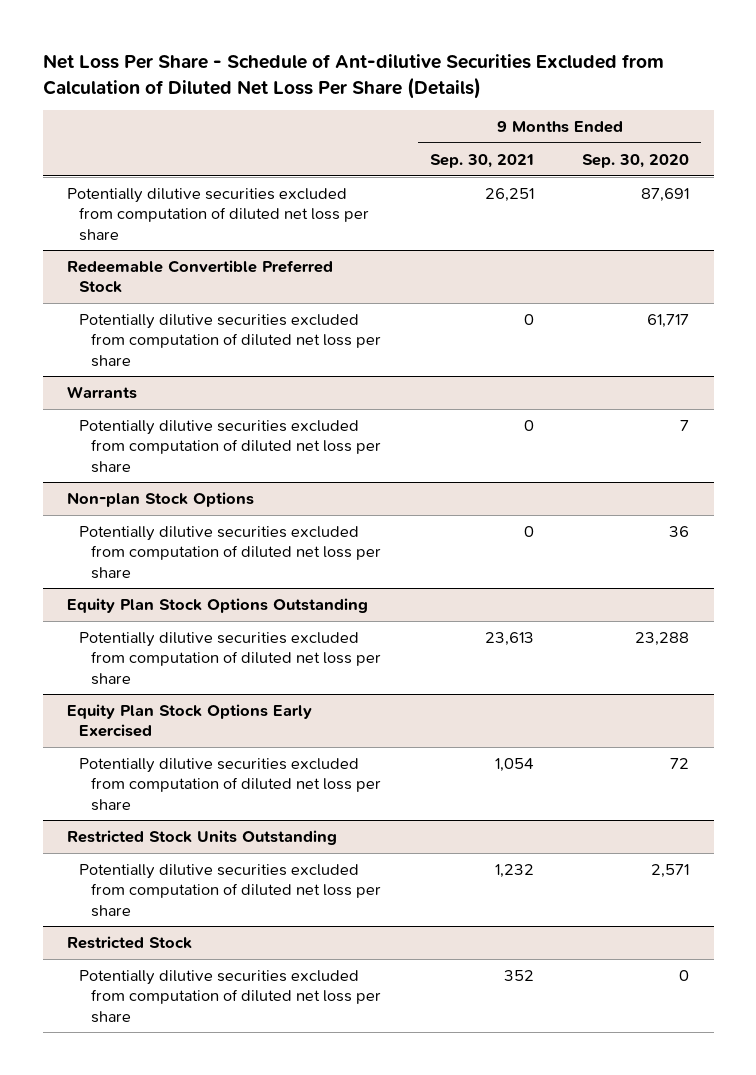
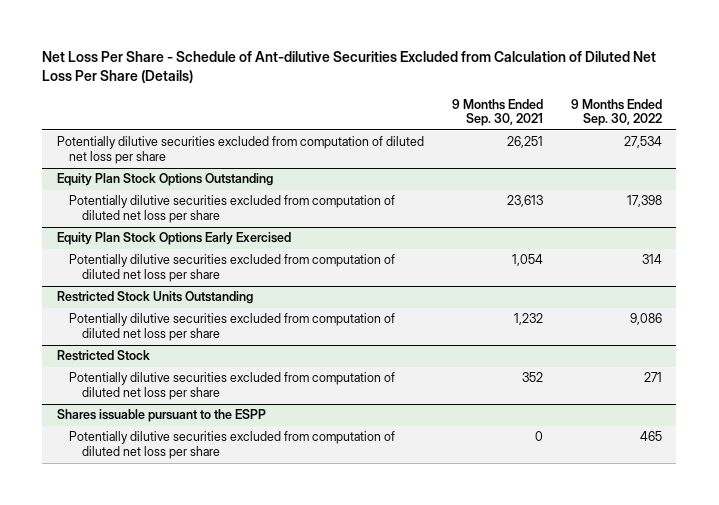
[582,153,690,168] Sep. 30, 2020 -> none
none -> [571,98,663,127] 9 Months Ended Sep. 30, 2022
[67,259,334,294] Redeemable Convertible Preferred Stock -> none
[79,313,382,367] Potentially dilutive securities excluded from computation of diluted net loss per share -> none
[67,385,138,399] Warrants -> none
[79,419,382,473] Potentially dilutive securities excluded from computation of diluted net loss per share -> none
[67,491,255,507] Non-plan Stock Options -> none
[79,525,382,579] Potentially dilutive securities excluded from computation of diluted net loss per share -> none
none -> [56,409,266,423] Shares issuable pursuant to the ESPP
none -> [69,431,396,460] Potentially dilutive securities excluded from computation of diluted net loss per share

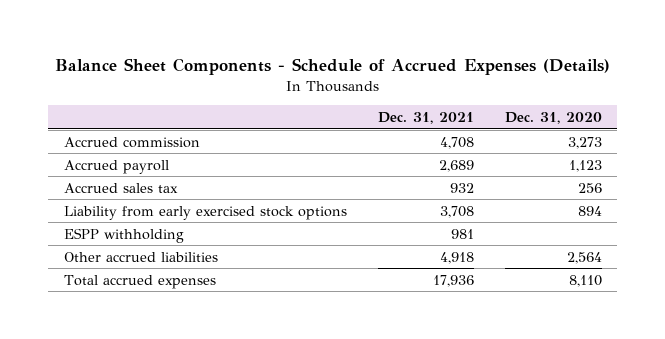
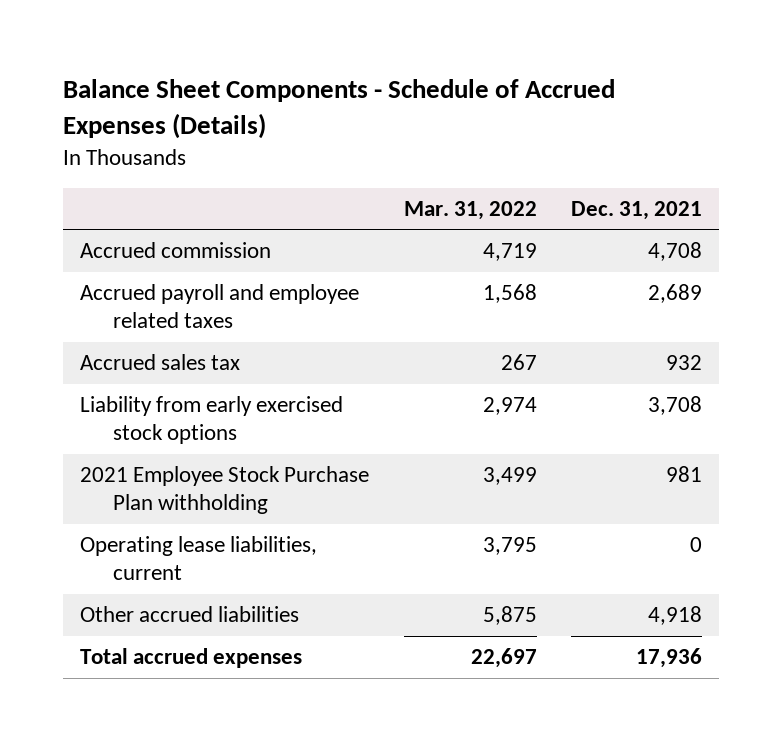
[504,112,602,125] Dec. 31, 2020 -> none
none -> [403,201,537,221] Mar. 31, 2022
[63,159,169,174] Accrued payroll -> [79,284,359,329] Accrued payroll and employee related taxes
[63,227,184,243] ESPP withholding -> [79,466,369,515] 2021 Employee Stock Purchase Plan withholding
none -> [79,536,317,581] Operating lease liabilities, current

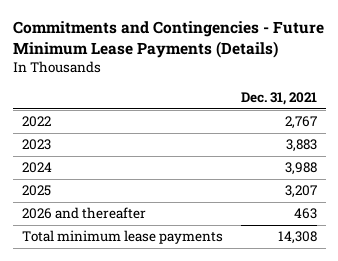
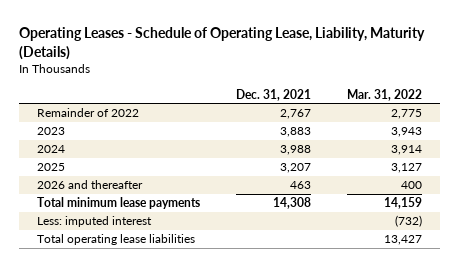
[12,21,324,59] Commitments and Contingencies - Future Minimum Lease Payments (Details) -> [18,26,425,60] Operating Leases - Schedule of Operating Lease, Liability, Maturity (Details)
none -> [346,88,422,101] Mar. 31, 2022
[21,116,51,128] 2022 -> [36,108,139,118] Remainder of 2022
none -> [36,216,152,228] Less: imputed interest
none -> [36,234,195,246] Total operating lease liabilities

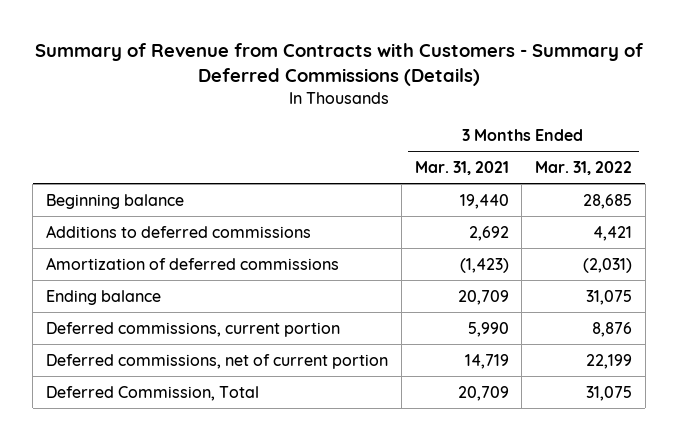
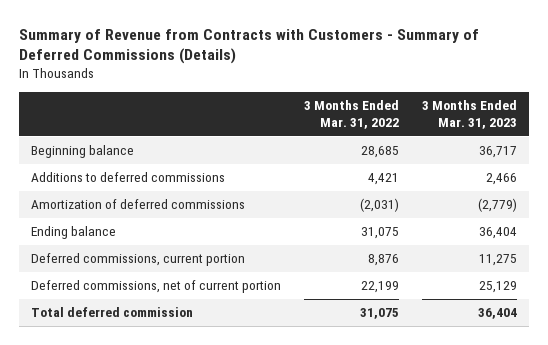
[414,160,509,175] Mar. 31, 2021 -> none
none -> [422,99,518,129] 3 Months Ended Mar. 31, 2023
[46,385,260,401] Deferred Commission, Total -> [30,307,193,318] Total deferred commission

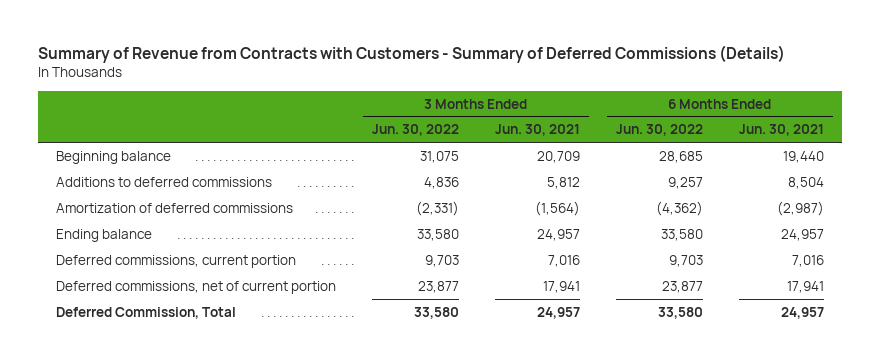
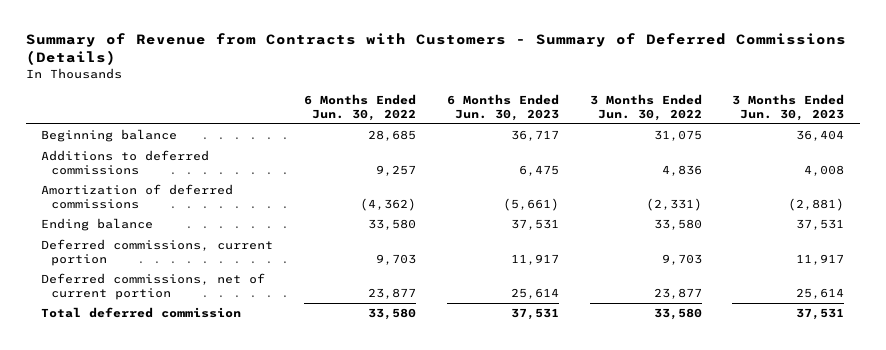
[495,124,581,137] Jun. 30, 2021 -> none
[739,124,825,137] Jun. 30, 2021 -> none
none -> [446,93,559,121] 6 Months Ended Jun. 30, 2023
none -> [732,93,845,121] 3 Months Ended Jun. 30, 2023
[56,306,237,319] Deferred Commission, Total -> [41,307,242,319] Total deferred commission

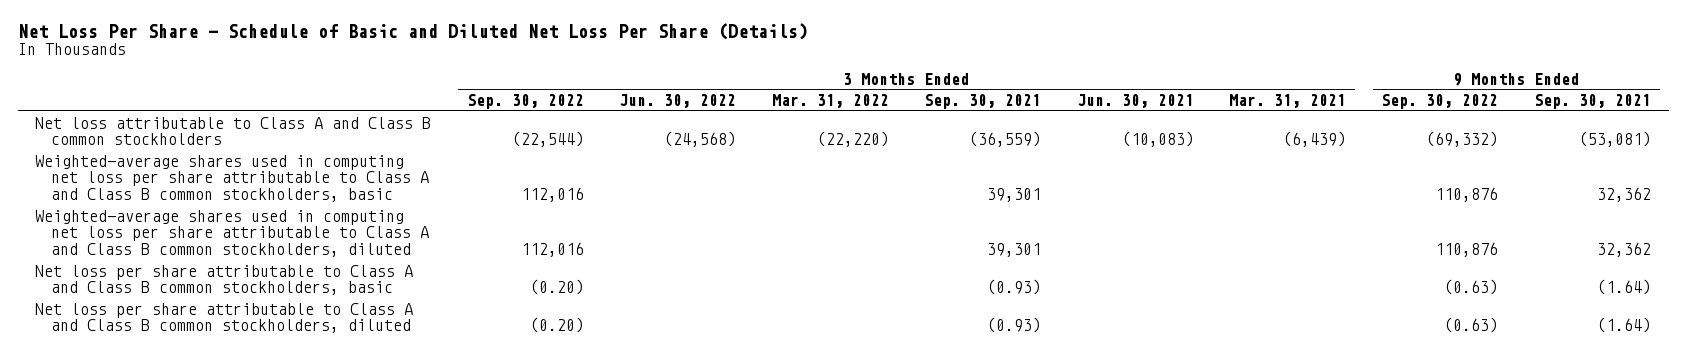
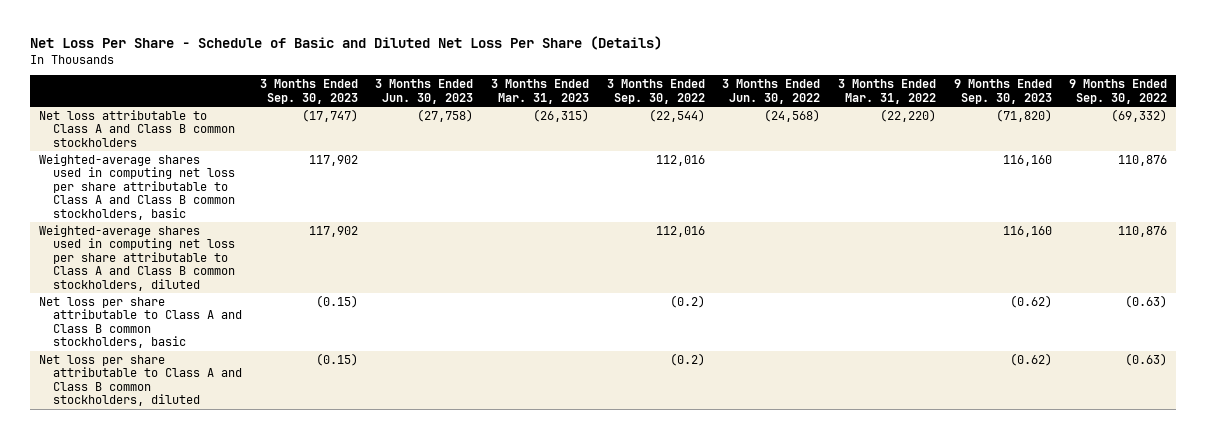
[924,94,1042,110] Sep. 30, 2021 -> none
[1076,94,1194,109] Jun. 30, 2021 -> none
[1229,94,1347,109] Mar. 31, 2021 -> none
[1533,94,1651,110] Sep. 30, 2021 -> none
none -> [259,79,358,104] 3 Months Ended Sep. 30, 2023
none -> [375,79,474,104] 3 Months Ended Jun. 30, 2023
none -> [491,79,590,104] 3 Months Ended Mar. 31, 2023
none -> [953,79,1052,104] 9 Months Ended Sep. 30, 2023
[529,279,584,296] (0.20) -> [669,295,705,309] (0.2)
[529,317,584,334] (0.20) -> [669,353,705,367] (0.2)

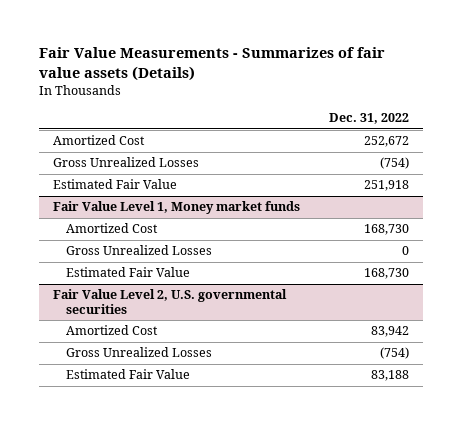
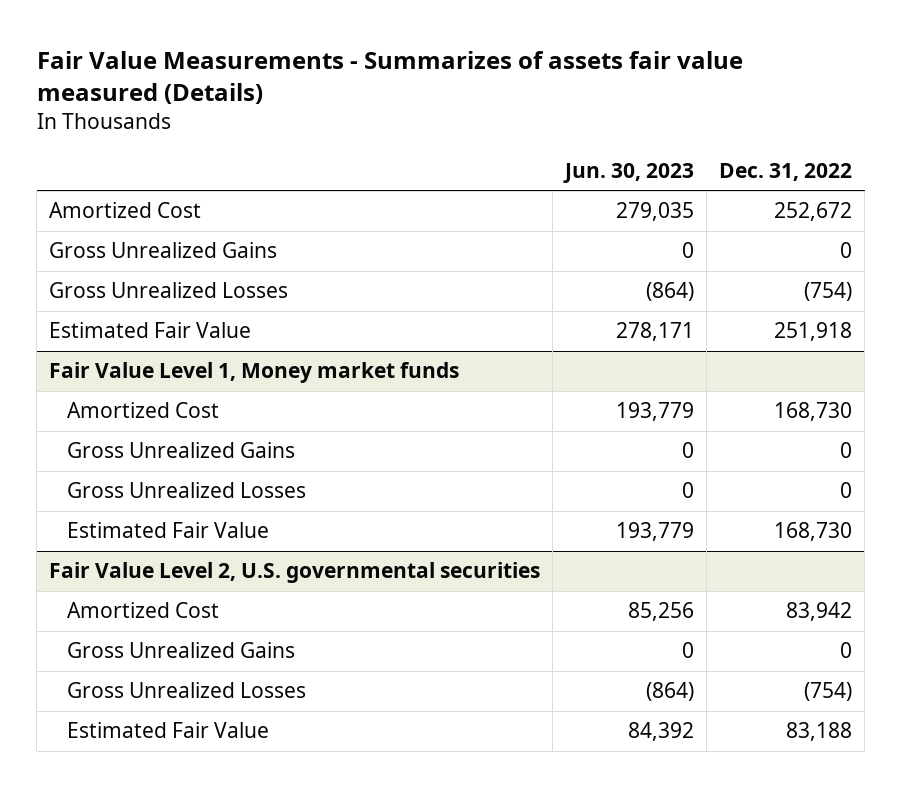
[39,47,386,81] Fair Value Measurements - Summarizes of fair value assets (Details) -> [36,51,743,105] Fair Value Measurements - Summarizes of assets fair value measured (Details)
none -> [563,162,695,183] Jun. 30, 2023
none -> [49,242,278,259] Gross Unrealized Gains
none -> [67,442,296,459] Gross Unrealized Gains
none -> [67,642,296,659] Gross Unrealized Gains

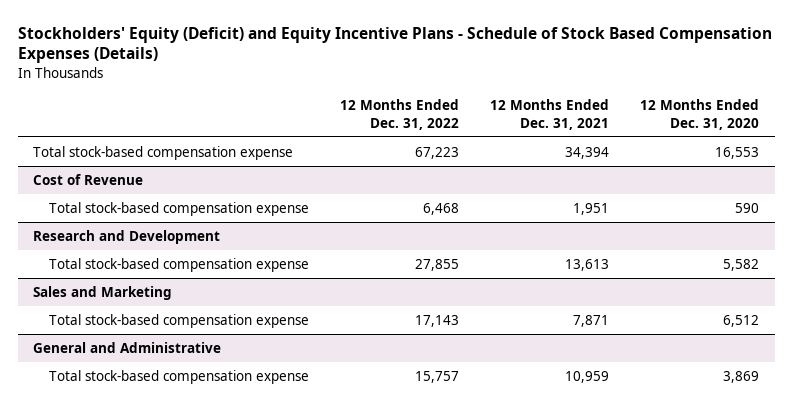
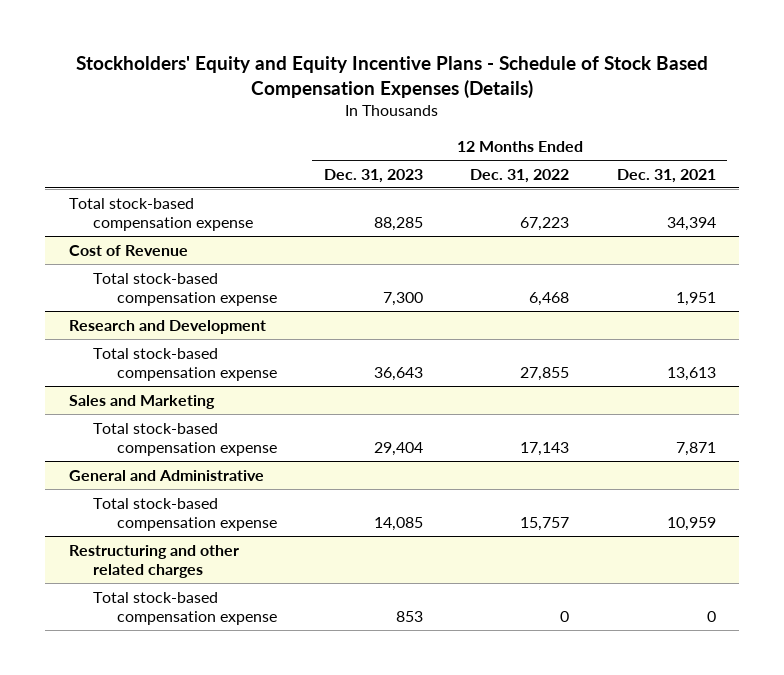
[17,26,772,64] Stockholders' Equity (Deficit) and Equity Incentive Plans - Schedule of Stock Based Compensation Expenses (Details) -> [76,56,709,98] Stockholders' Equity and Equity Incentive Plans - Schedule of Stock Based Compensation Expenses (Details)
[640,99,760,130] 12 Months Ended Dec. 31, 2020 -> none
none -> [323,168,423,183] Dec. 31, 2023
none -> [68,544,239,578] Restructuring and other related charges
none -> [92,591,277,625] Total stock-based compensation expense

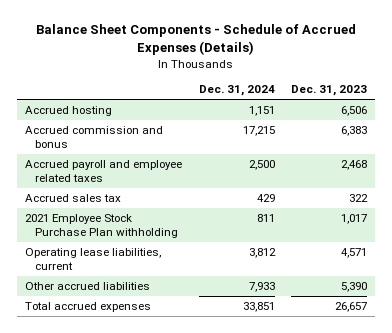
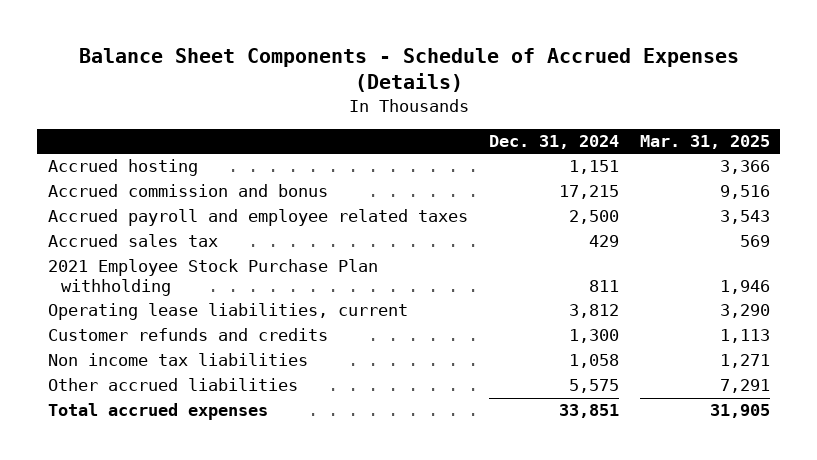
[291,85,368,97] Dec. 31, 2023 -> none
none -> [639,135,770,150] Mar. 31, 2025
none -> [47,328,328,342] Customer refunds and credits
none -> [47,353,308,367] Non income tax liabilities
[248,282,275,293] 7,933 -> [568,379,619,394] 5,575

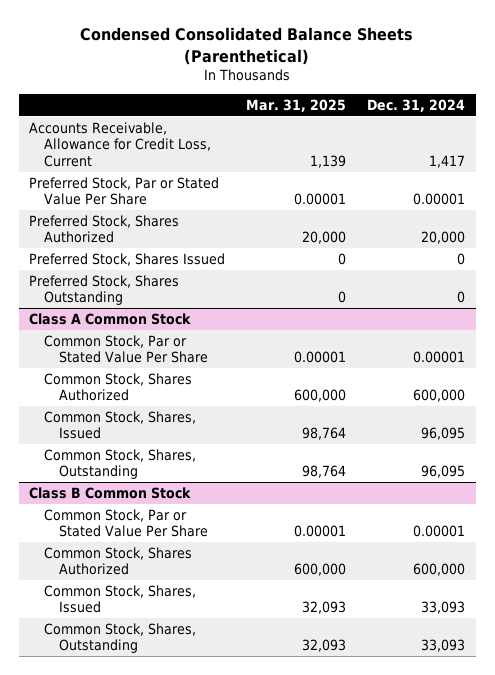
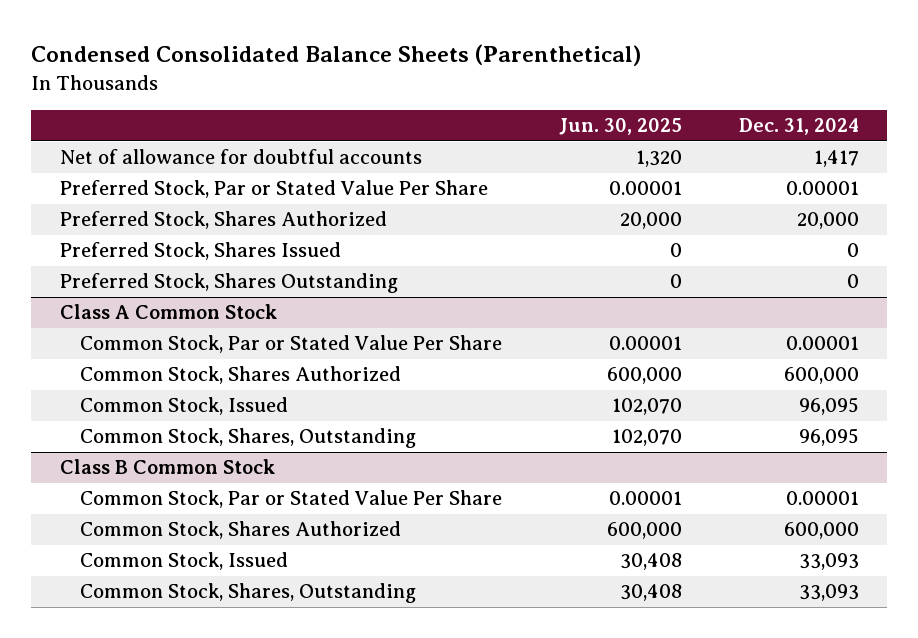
[246,99,347,113] Mar. 31, 2025 -> none
none -> [558,118,682,136] Jun. 30, 2025
[29,121,212,167] Accounts Receivable, Allowance for Credit Loss, Current -> [59,149,422,165] Net of allowance for doubtful accounts
[44,410,197,440] Common Stock, Shares, Issued -> [80,397,289,416] Common Stock, Issued
[44,584,197,614] Common Stock, Shares, Issued -> [80,552,289,571] Common Stock, Issued

